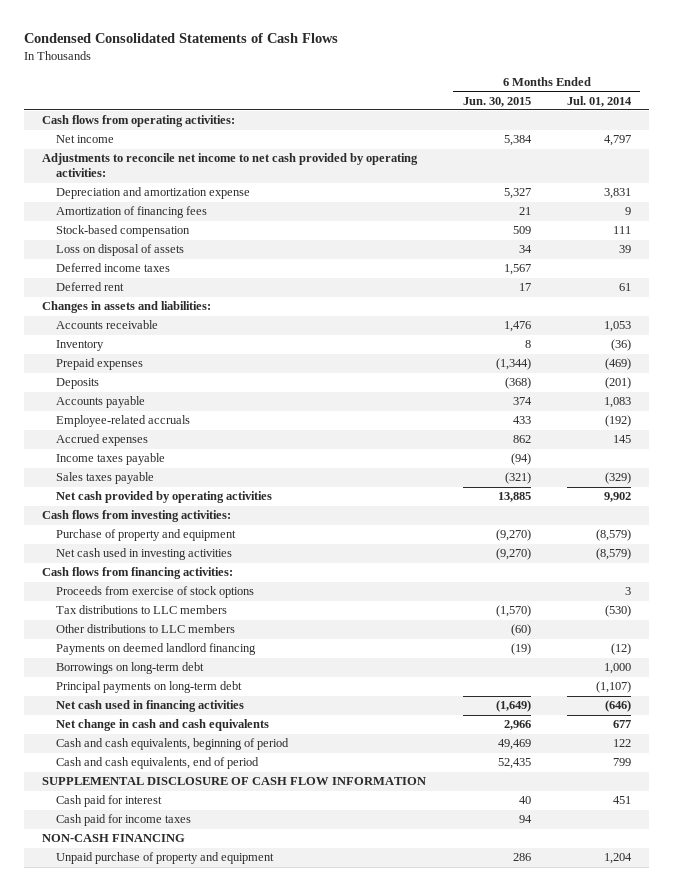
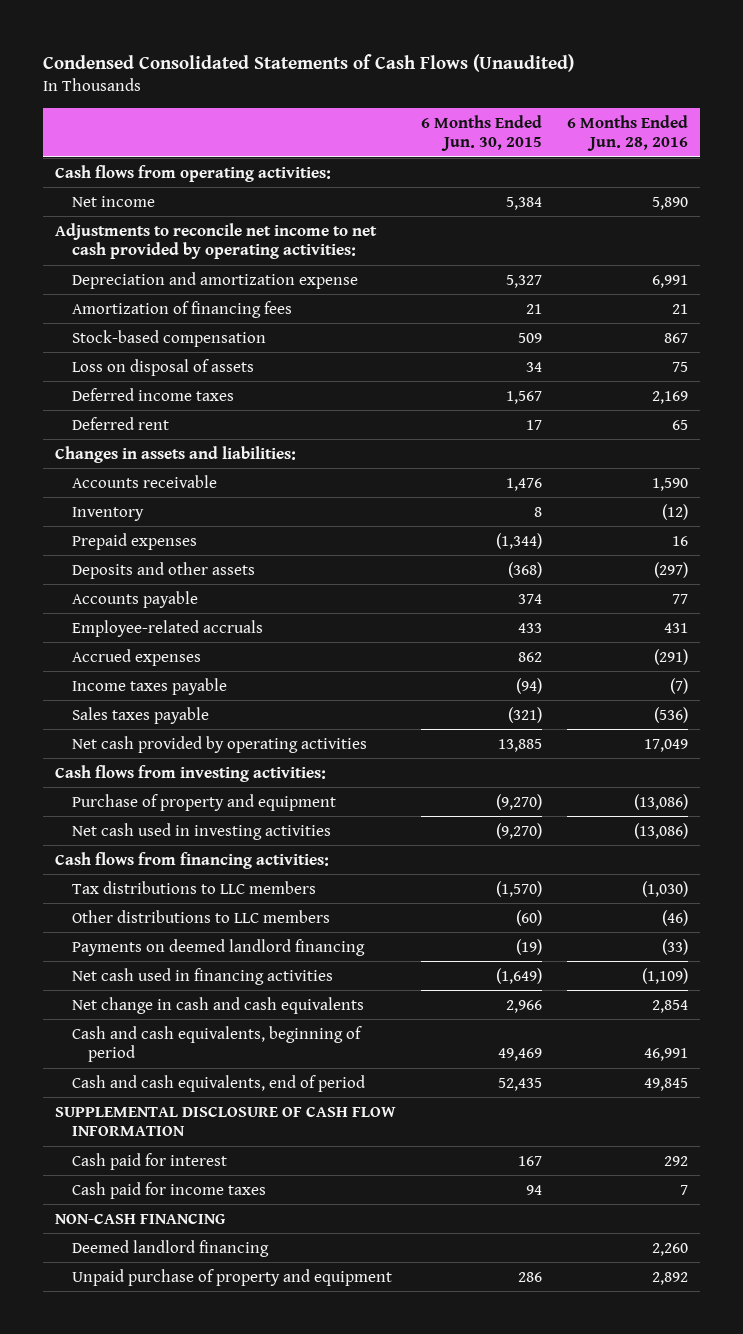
[24,33,339,44] Condensed Consolidated Statements of Cash Flows -> [42,53,574,72] Condensed Consolidated Statements of Cash Flows (Unaudited)
[566,95,632,107] Jul. 01, 2014 -> none
none -> [566,114,688,152] 6 Months Ended Jun. 28, 2016
[56,378,100,390] Deposits -> [71,561,255,579] Deposits and other assets
[56,586,255,599] Proceeds from exercise of stock options -> none
[56,662,205,675] Borrowings on long-term debt -> none
[56,681,243,694] Principal payments on long-term debt -> none
[518,796,531,805] 40 -> [517,1155,542,1166] 167
none -> [71,1239,269,1257] Deemed landlord financing

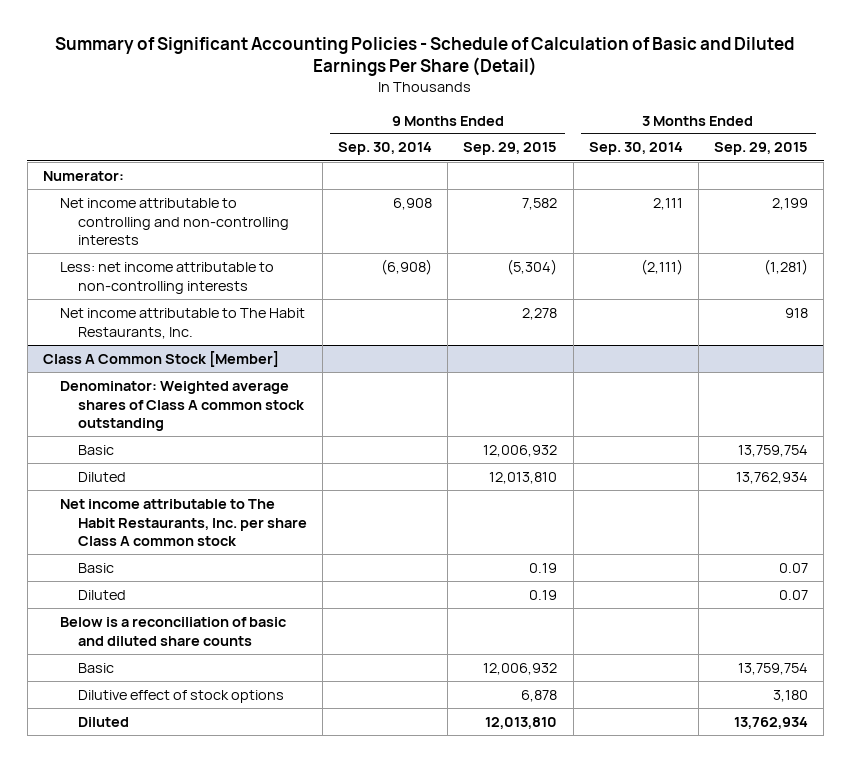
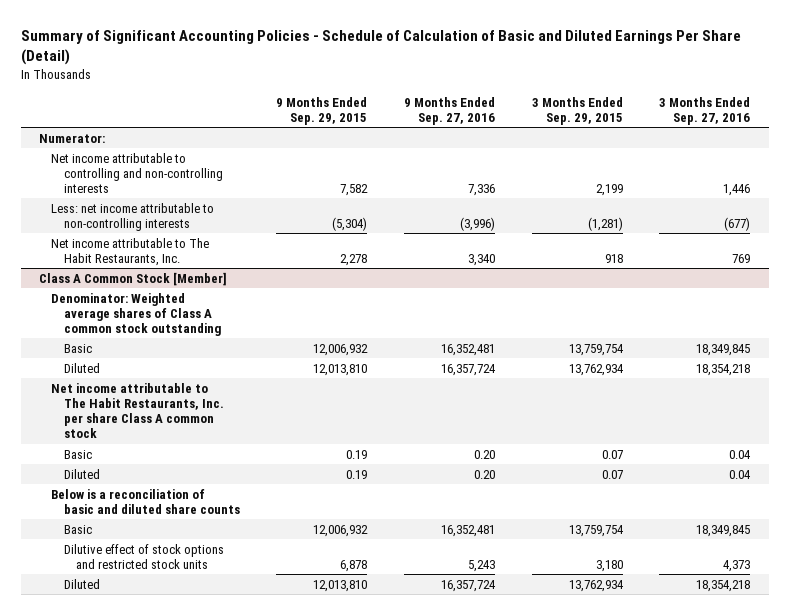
[337,142,432,156] Sep. 30, 2014 -> none
[588,142,683,156] Sep. 30, 2014 -> none
none -> [404,96,496,125] 9 Months Ended Sep. 27, 2016
none -> [659,96,751,125] 3 Months Ended Sep. 27, 2016
[77,689,284,703] Dilutive effect of stock options -> [63,543,224,569] Dilutive effect of stock options and restricted stock units

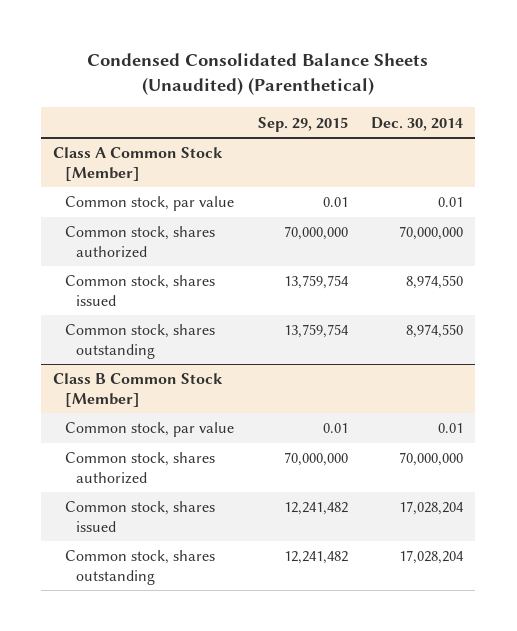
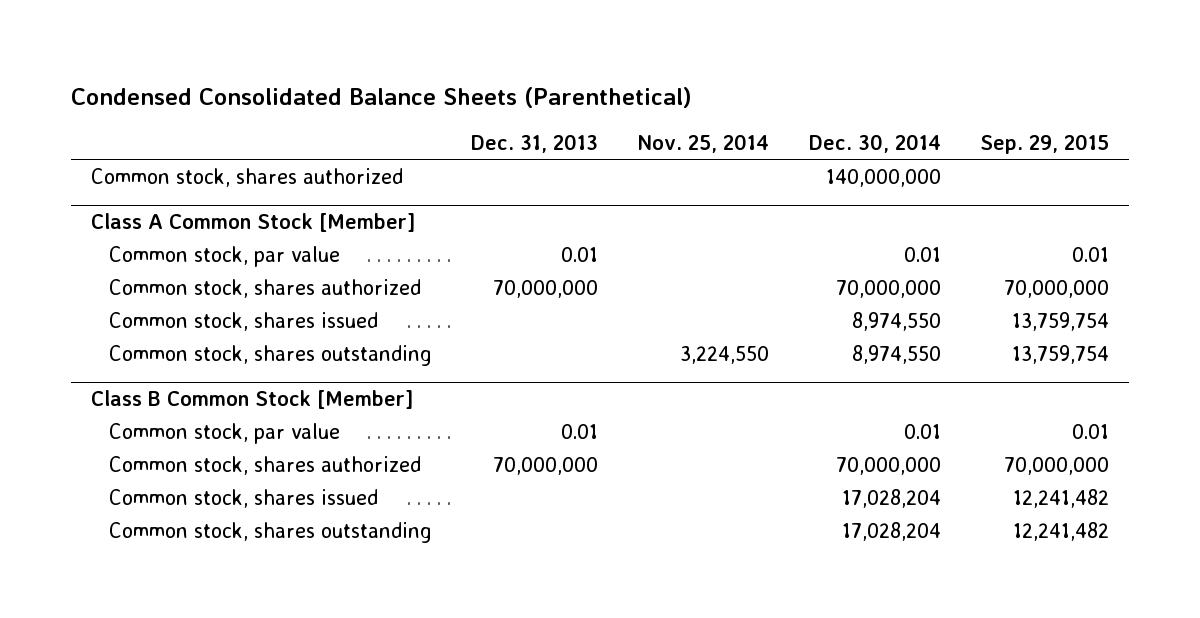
[87,53,429,96] Condensed Consolidated Balance Sheets (Unaudited) (Parenthetical) -> [71,86,693,108] Condensed Consolidated Balance Sheets (Parenthetical)
none -> [470,133,598,153] Dec. 31, 2013
none -> [637,133,770,153] Nov. 25, 2014
none -> [90,167,403,187] Common stock, shares authorized

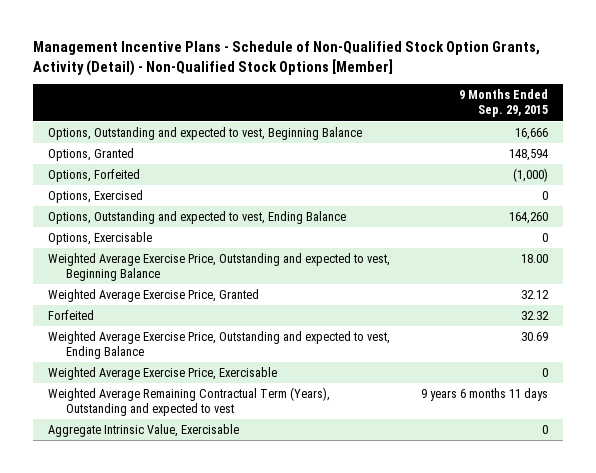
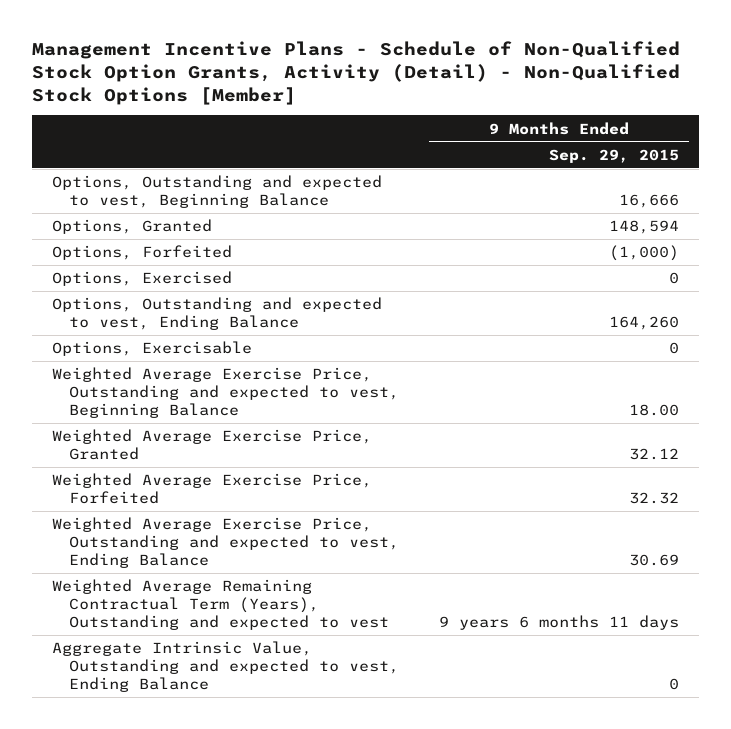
[48,310,95,321] Forfeited -> [51,473,372,505] Weighted Average Exercise Price, Forfeited
[48,367,278,381] Weighted Average Exercise Price, Exercisable -> none
[48,424,240,438] Aggregate Intrinsic Value, Exercisable -> none
none -> [51,641,400,692] Aggregate Intrinsic Value, Outstanding and expected to vest, Ending Balance

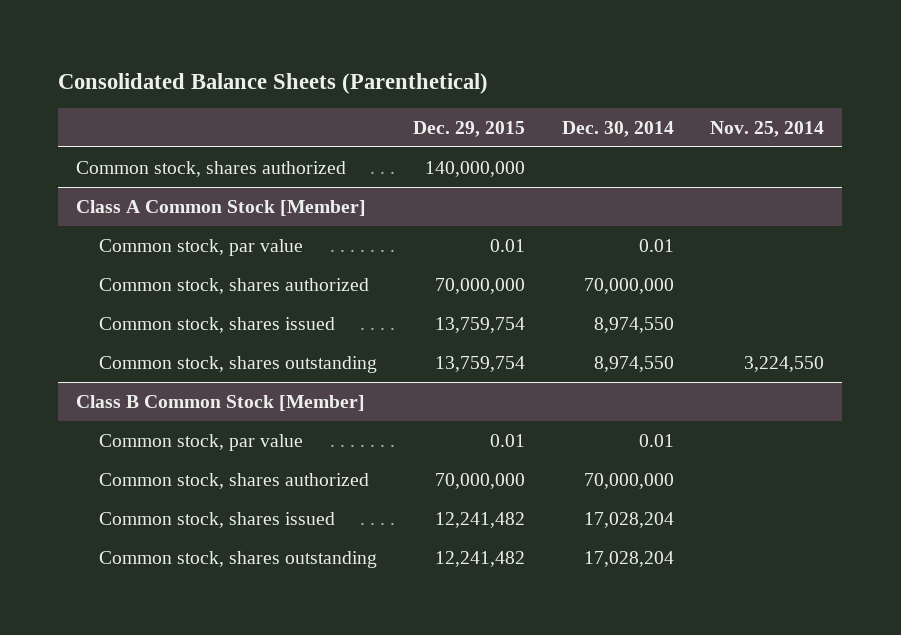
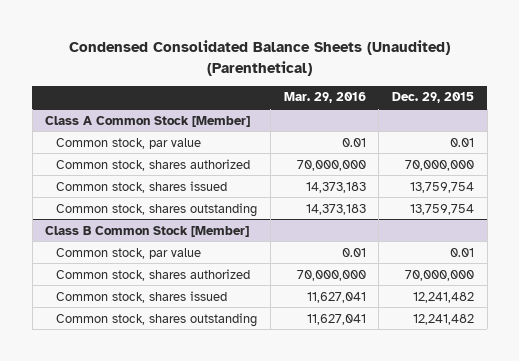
[58,72,489,94] Consolidated Balance Sheets (Parenthetical) -> [68,40,450,76] Condensed Consolidated Balance Sheets (Unaudited) (Parenthetical)
[561,120,674,137] Dec. 30, 2014 -> none
[710,120,825,137] Nov. 25, 2014 -> none
none -> [283,92,366,104] Mar. 29, 2016
[76,160,347,177] Common stock, shares authorized -> none

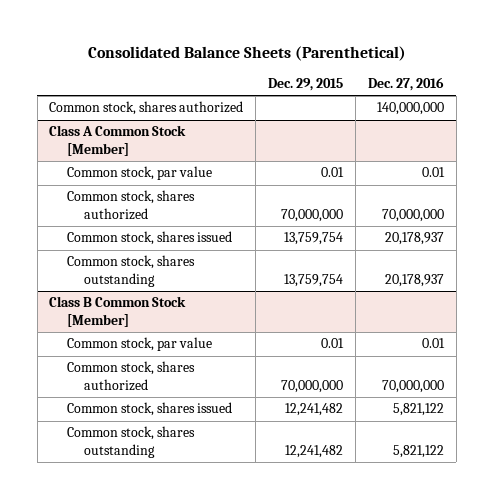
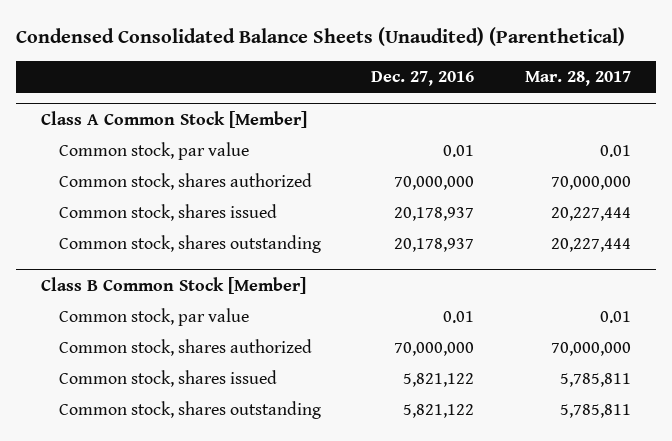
[87,46,406,62] Consolidated Balance Sheets (Parenthetical) -> [16,27,626,47] Condensed Consolidated Balance Sheets (Unaudited) (Parenthetical)
[268,78,344,92] Dec. 29, 2015 -> none
none -> [524,70,631,86] Mar. 28, 2017
[49,101,244,116] Common stock, shares authorized -> none

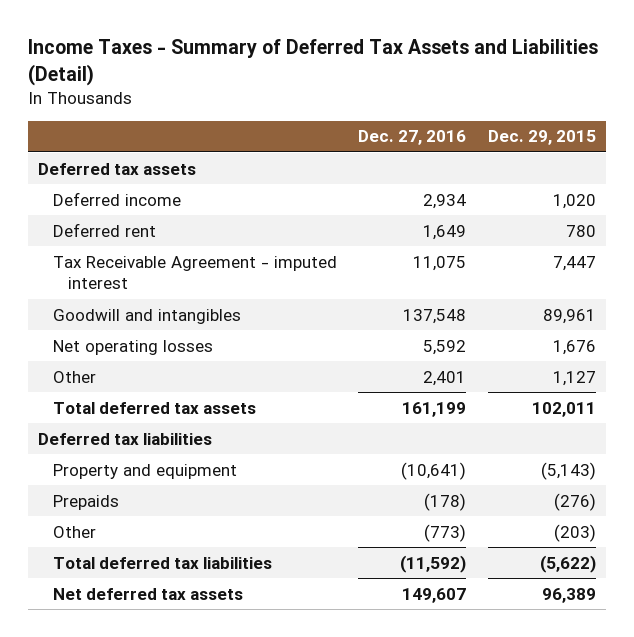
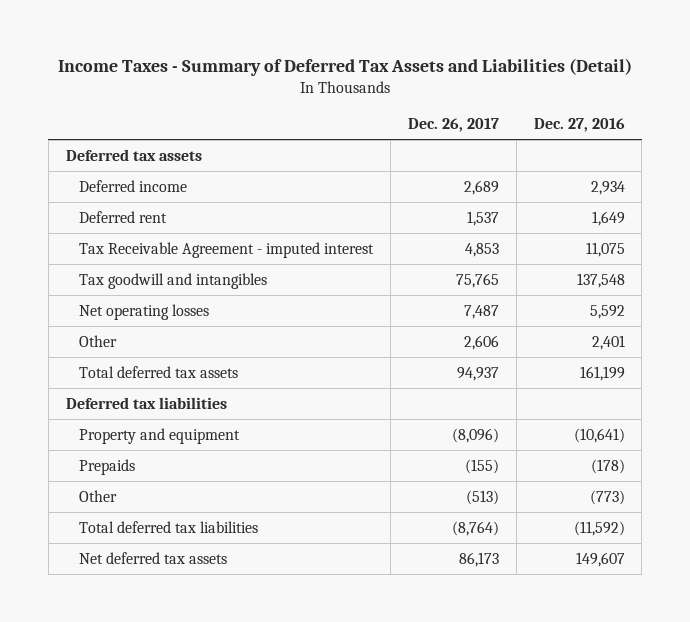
[487,130,596,146] Dec. 29, 2015 -> none
none -> [408,117,500,132] Dec. 26, 2017
[53,308,242,324] Goodwill and intangibles -> [79,272,268,289] Tax goodwill and intangibles

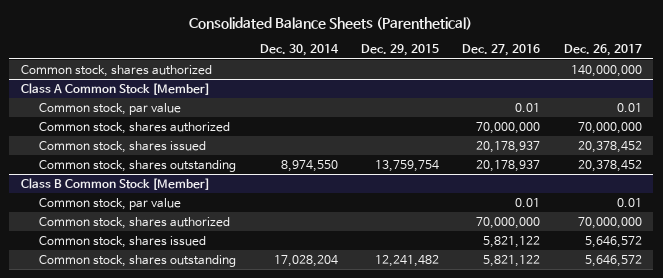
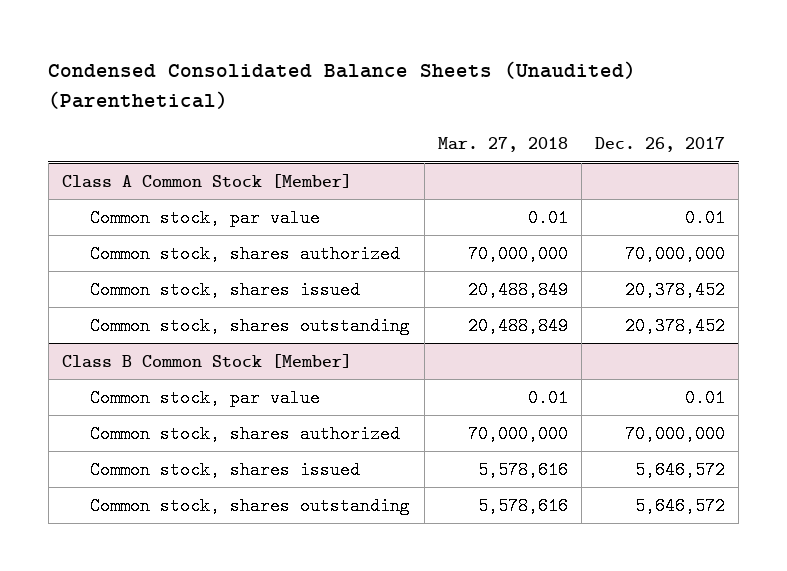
[189,16,473,30] Consolidated Balance Sheets (Parenthetical) -> [48,61,637,109] Condensed Consolidated Balance Sheets (Unaudited) (Parenthetical)
[259,44,339,57] Dec. 30, 2014 -> none
[360,44,439,57] Dec. 29, 2015 -> none
[462,44,541,57] Dec. 27, 2016 -> none
none -> [437,137,568,153] Mar. 27, 2018
[21,64,213,77] Common stock, shares authorized -> none

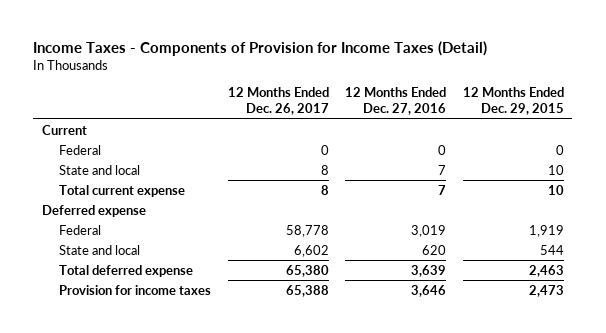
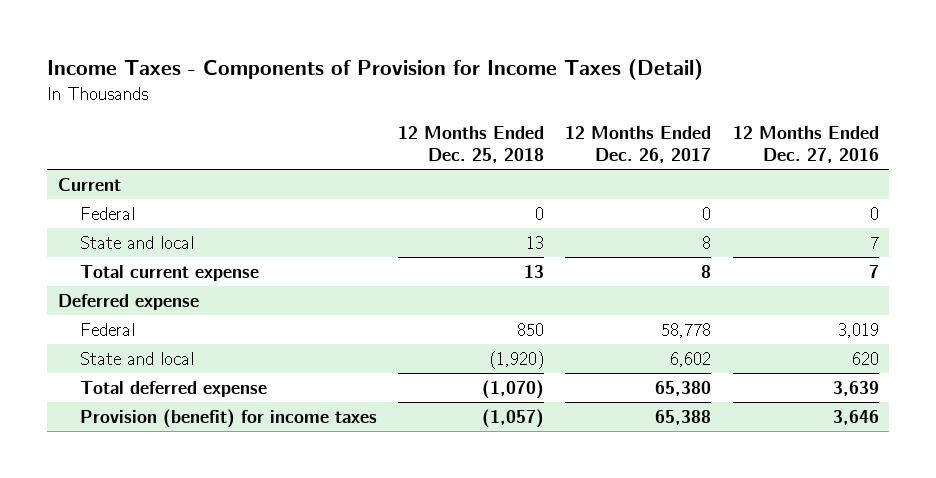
[463,87,565,116] 12 Months Ended Dec. 29, 2015 -> none
none -> [398,126,545,163] 12 Months Ended Dec. 25, 2018
[58,284,211,295] Provision for income taxes -> [79,409,377,429] Provision (benefit) for income taxes

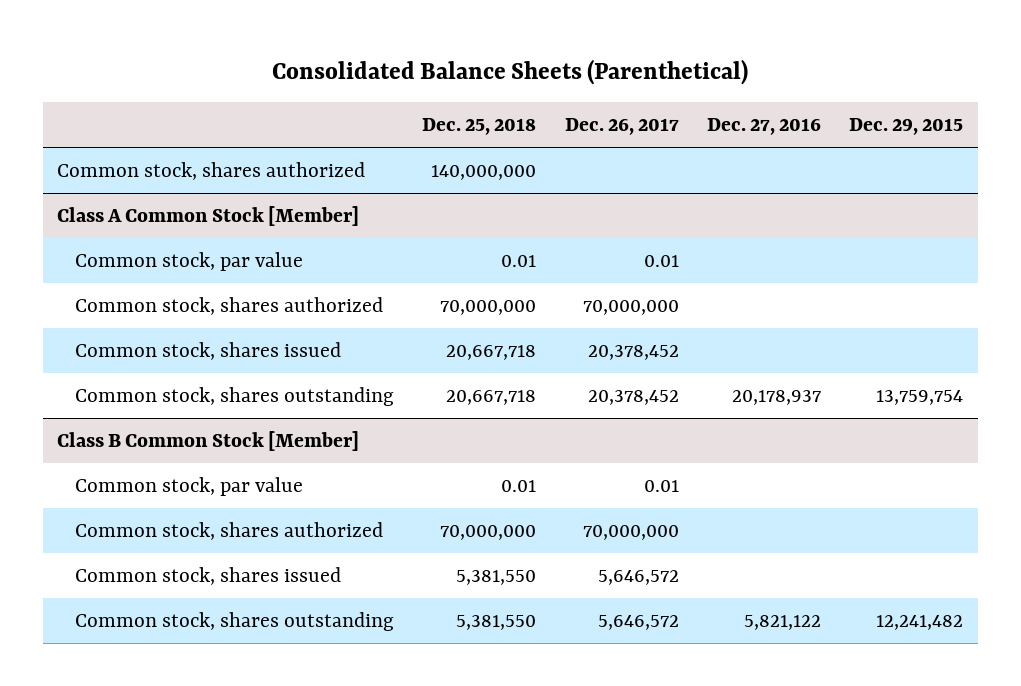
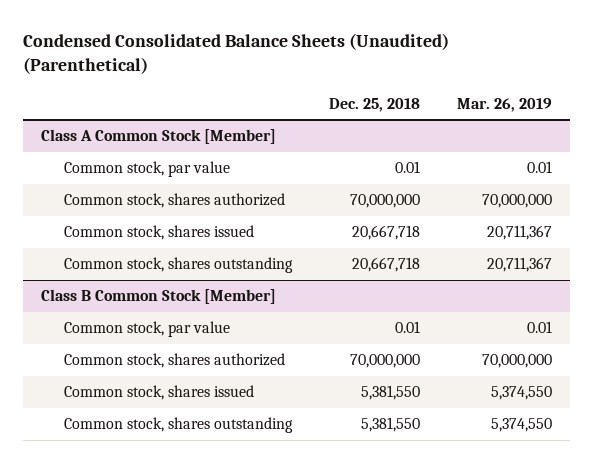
[272,58,749,85] Consolidated Balance Sheets (Parenthetical) -> [22,33,449,75] Condensed Consolidated Balance Sheets (Unaudited) (Parenthetical)
[564,118,679,136] Dec. 26, 2017 -> none
[706,118,821,136] Dec. 27, 2016 -> none
[849,118,964,136] Dec. 29, 2015 -> none
none -> [456,97,552,112] Mar. 26, 2019
[57,162,366,181] Common stock, shares authorized -> none

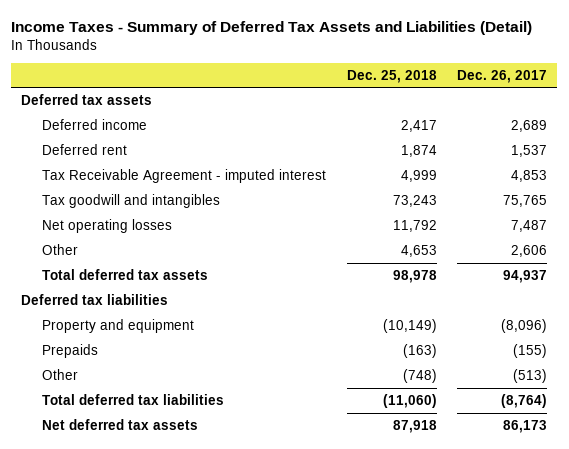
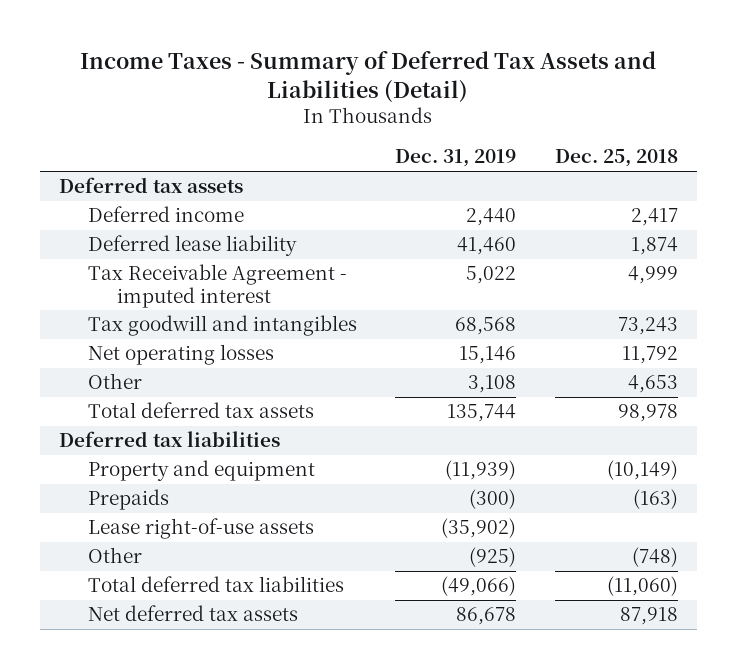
[457,69,548,83] Dec. 26, 2017 -> none
none -> [395,149,517,168] Dec. 31, 2019
[42,143,128,155] Deferred rent -> [87,235,297,257] Deferred lease liability
none -> [87,518,314,540] Lease right-of-use assets

